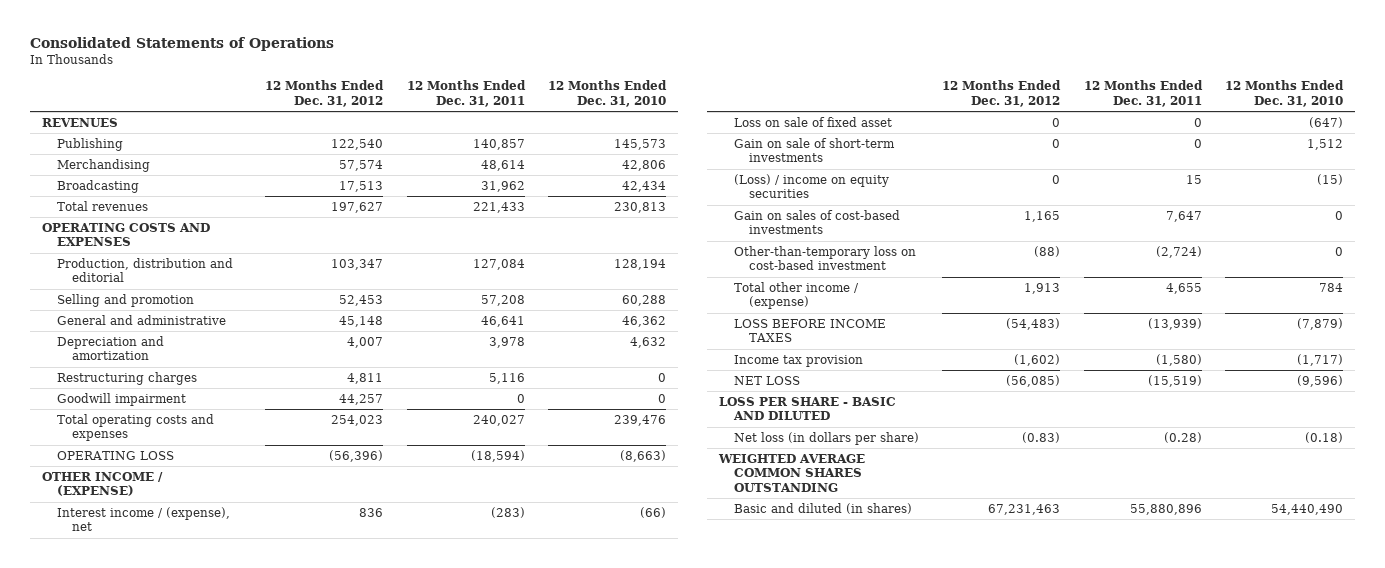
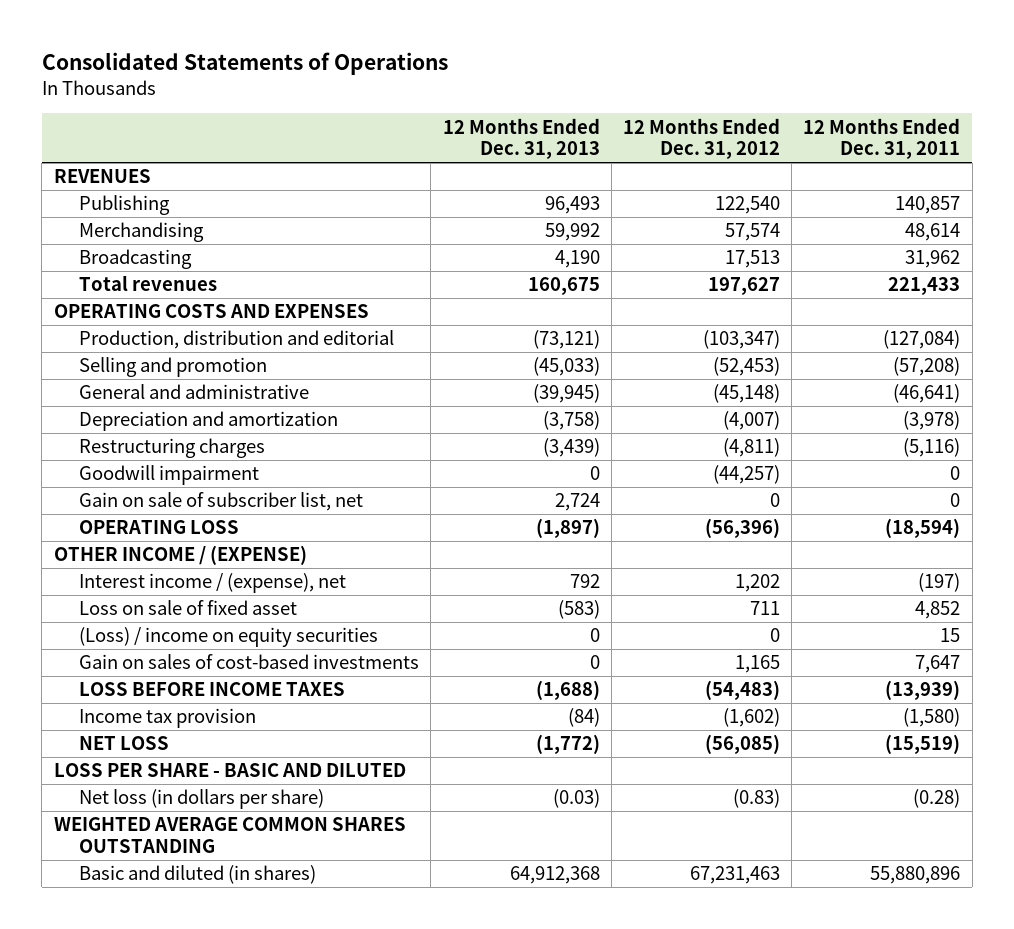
[548,80,668,107] 12 Months Ended Dec. 31, 2010 -> none
none -> [442,117,600,160] 12 Months Ended Dec. 31, 2013
[56,413,214,442] Total operating costs and expenses -> none
[331,258,384,270] 103,347 -> [702,330,780,350] (103,347)
[472,258,525,270] 127,084 -> [883,330,961,350] (127,084)
[339,294,384,306] 52,453 -> [712,357,780,377] (52,453)
[480,294,525,306] 57,208 -> [893,357,961,377] (57,208)
[339,315,384,327] 45,148 -> [712,384,780,404] (45,148)
[480,315,525,327] 46,641 -> [893,384,961,404] (46,641)
[347,336,384,348] 4,007 -> [722,411,780,431] (4,007)
[488,336,525,348] 3,978 -> [903,411,961,431] (3,978)
[347,372,384,384] 4,811 -> [722,438,780,458] (4,811)
[488,372,525,384] 5,116 -> [903,438,961,458] (5,116)
[339,393,384,405] 44,257 -> [712,465,780,485] (44,257)
none -> [79,492,364,512] Gain on sale of subscriber list, net
[733,137,895,163] Gain on sale of short-term investments -> none
[359,507,384,517] 836 -> [734,574,780,593] 1,202
[490,506,525,518] (283) -> [918,573,961,593] (197)
[1052,117,1061,127] 0 -> [749,601,780,616] 711
[1193,117,1202,127] 0 -> [915,601,961,620] 4,852
[733,245,916,271] Other-than-temporary loss on cost-based investment -> none
[733,281,859,310] Total other income / (expense) -> none

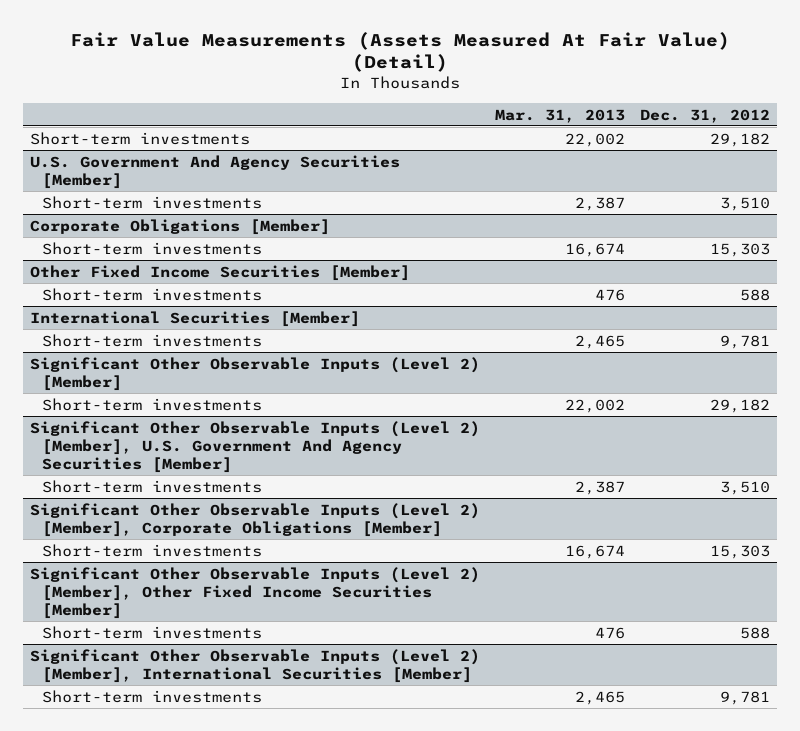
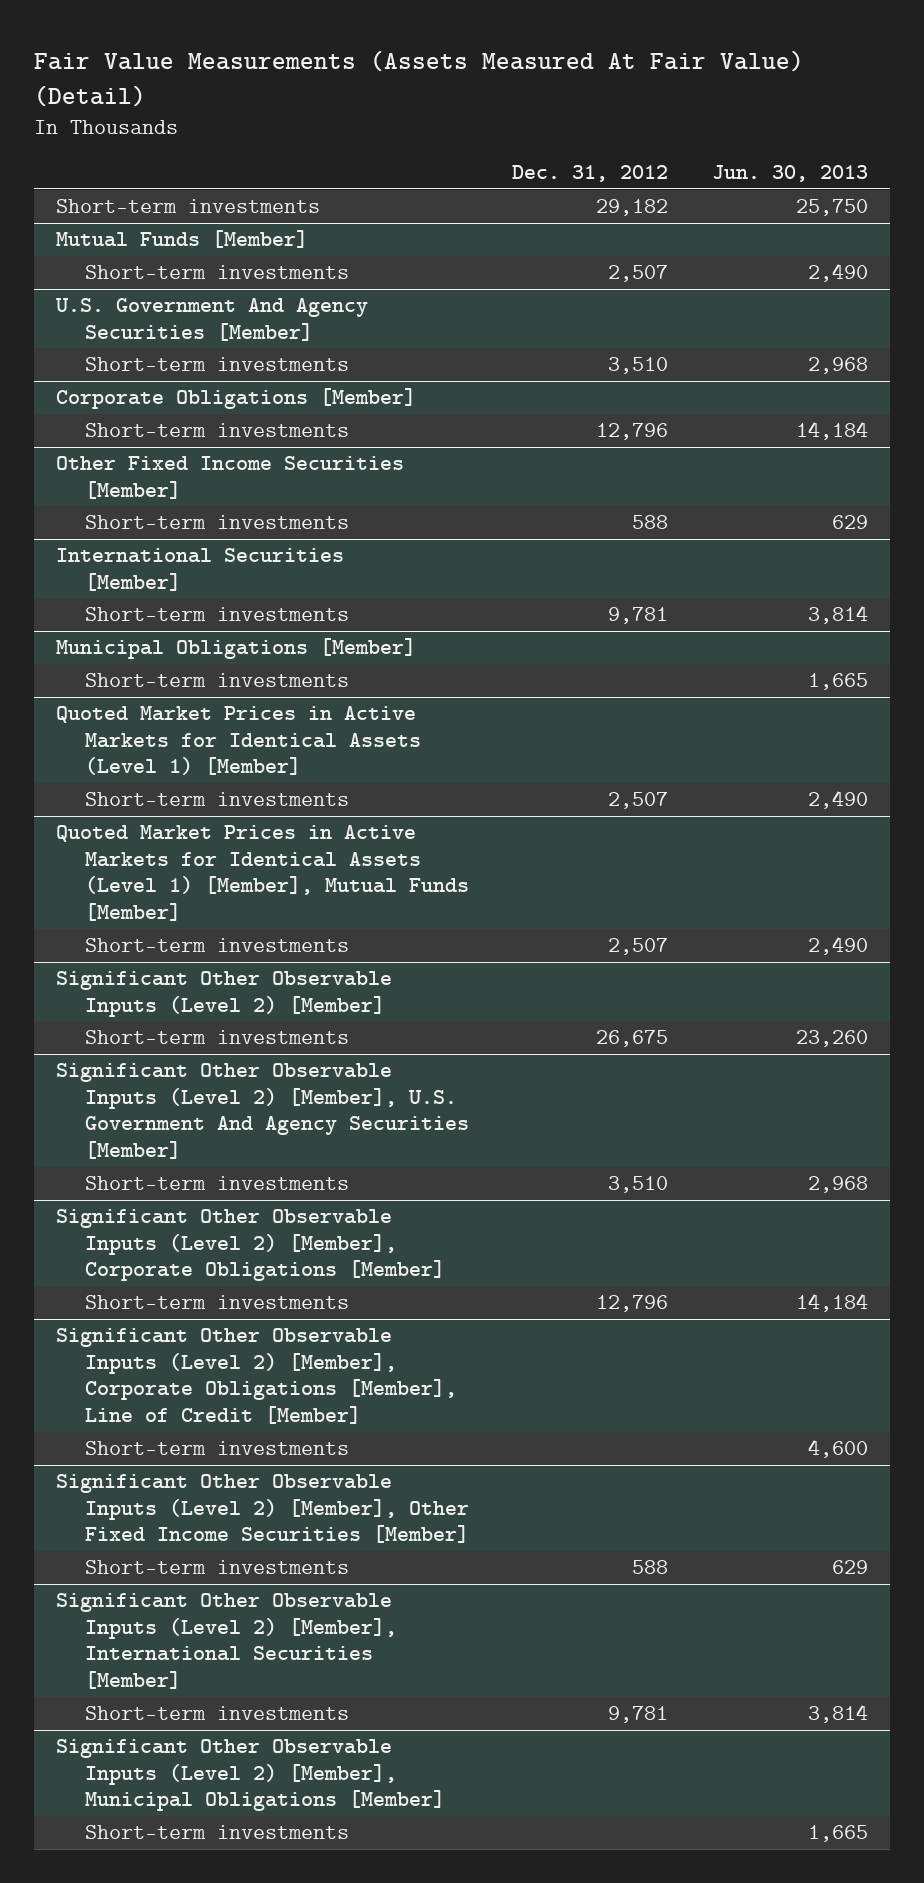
[495,108,626,123] Mar. 31, 2013 -> none
none -> [711,165,868,183] Jun. 30, 2013
none -> [56,230,309,249] Mutual Funds [Member]
none -> [84,265,349,280] Short-term investments
[709,242,770,257] 15,303 -> [596,423,669,441] 12,796
none -> [56,638,417,660] Municipal Obligations [Member]
none -> [84,673,349,688] Short-term investments
none -> [56,706,421,776] Quoted Market Prices in Active Markets for Identical Assets (Level 1) [Member]
none -> [84,792,349,807] Short-term investments
none -> [56,825,469,922] Quoted Market Prices in Active Markets for Identical Assets (Level 1) [Member], Mutual Funds [Member]
none -> [84,938,349,953] Short-term investments
[709,398,770,413] 29,182 -> [596,1030,669,1048] 26,675
[709,544,770,559] 15,303 -> [596,1295,669,1313] 12,796
none -> [56,1328,457,1425] Significant Other Observable Inputs (Level 2) [Member], Corporate Obligations [Member], Line of Credit [Member]
none -> [84,1441,349,1456] Short-term investments
none -> [56,1739,445,1812] Significant Other Observable Inputs (Level 2) [Member], Municipal Obligations [Member]
none -> [84,1825,349,1840] Short-term investments

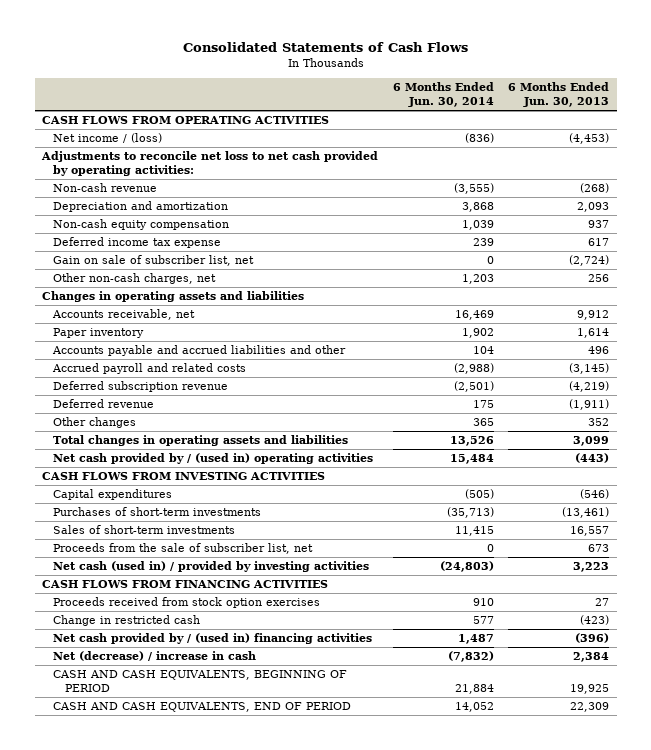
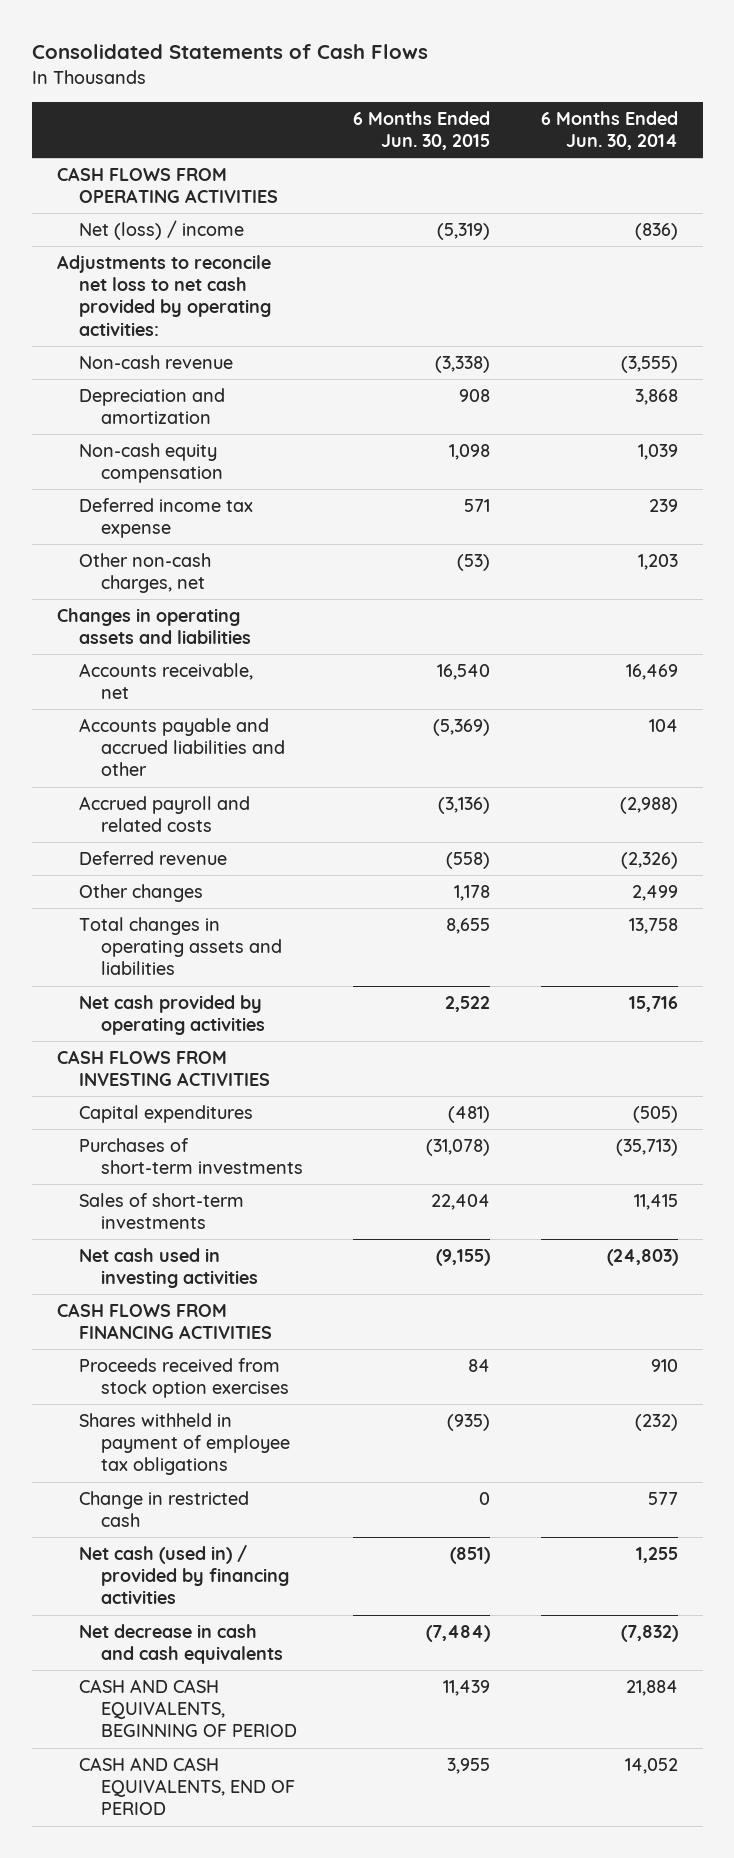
[508,82,610,108] 6 Months Ended Jun. 30, 2013 -> none
none -> [353,110,491,150] 6 Months Ended Jun. 30, 2015
[53,132,163,143] Net income / (loss) -> [78,219,244,240] Net (loss) / income
[53,254,255,266] Gain on sale of subscriber list, net -> none
[53,327,145,338] Paper inventory -> none
[53,380,229,392] Deferred subscription revenue -> none
[472,399,494,408] 175 -> [620,851,678,869] (2,326)
[472,417,494,426] 365 -> [631,884,678,901] 2,499
[449,435,494,446] 13,526 -> [628,917,678,934] 13,758
[53,452,374,464] Net cash provided by / (used in) operating activities -> [78,994,265,1036] Net cash provided by operating activities
[449,453,494,464] 15,484 -> [628,995,678,1012] 15,716
[53,542,314,554] Proceeds from the sale of subscriber list, net -> none
[53,560,370,572] Net cash (used in) / provided by investing activities -> [78,1247,258,1289] Net cash used in investing activities
none -> [78,1412,290,1476] Shares withheld in payment of employee tax obligations
[53,632,373,644] Net cash provided by / (used in) financing activities -> [78,1544,289,1605] Net cash (used in) / provided by financing activities
[457,633,494,644] 1,487 -> [635,1546,678,1563] 1,255
[53,650,257,661] Net (decrease) / increase in cash -> [78,1623,283,1665] Net decrease in cash and cash equivalents

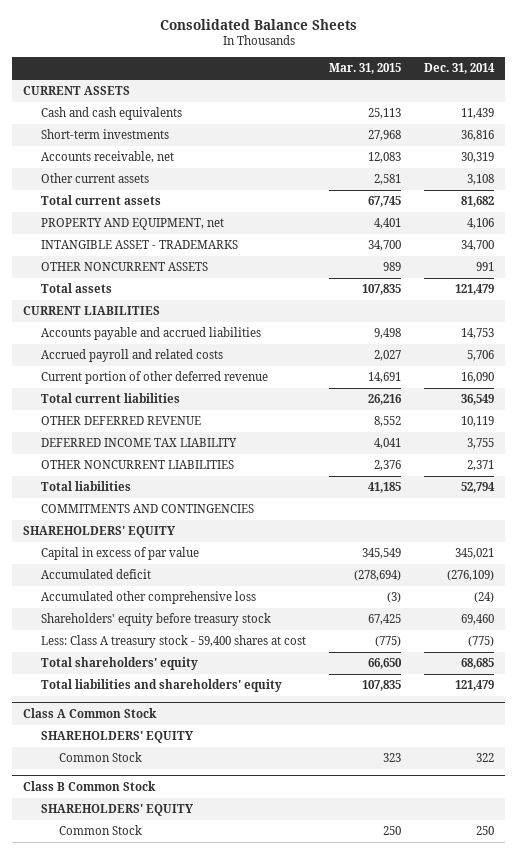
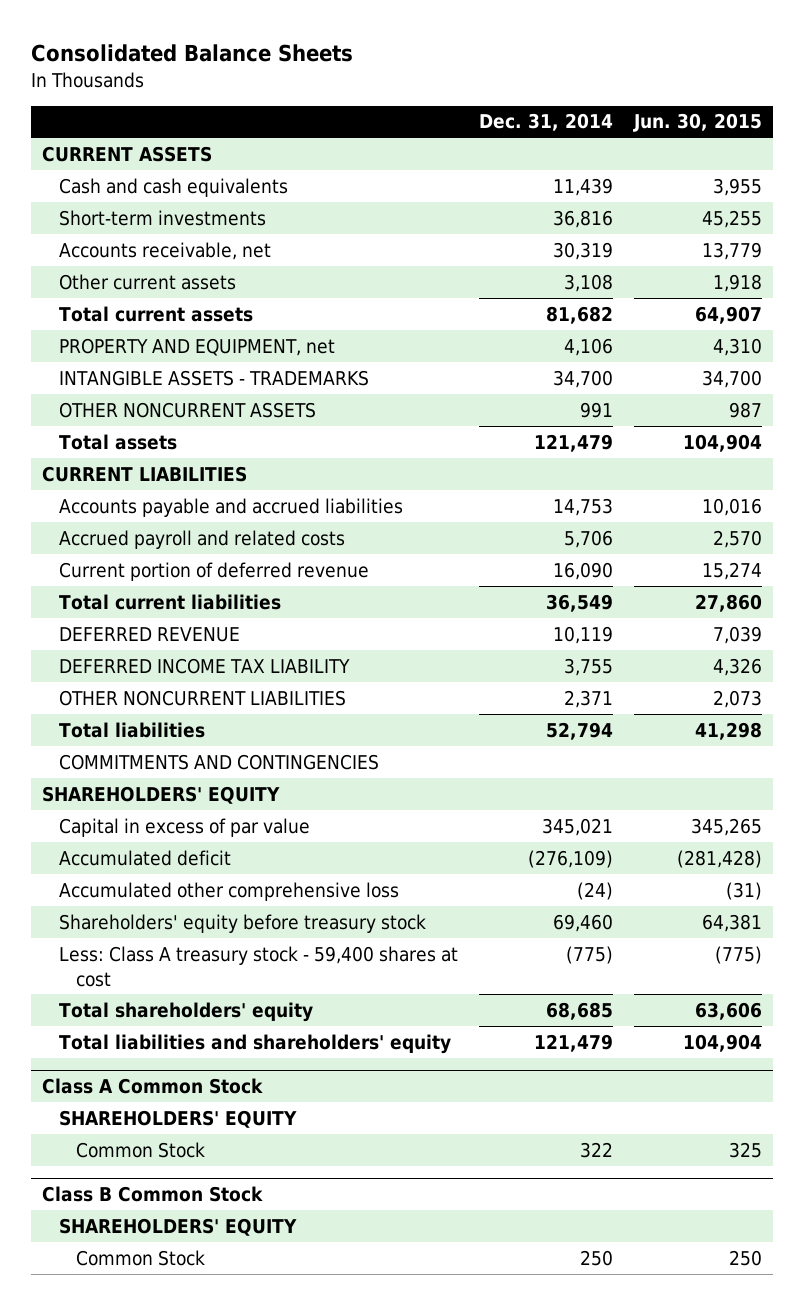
[328,63,401,75] Mar. 31, 2015 -> none
none -> [633,113,763,133] Jun. 30, 2015
[40,240,238,250] INTANGIBLE ASSET - TRADEMARKS -> [58,369,369,386] INTANGIBLE ASSETS - TRADEMARKS
[40,371,268,385] Current portion of other deferred revenue -> [58,561,369,581] Current portion of deferred revenue
[40,416,201,426] OTHER DEFERRED REVENUE -> [58,626,240,642] DEFERRED REVENUE

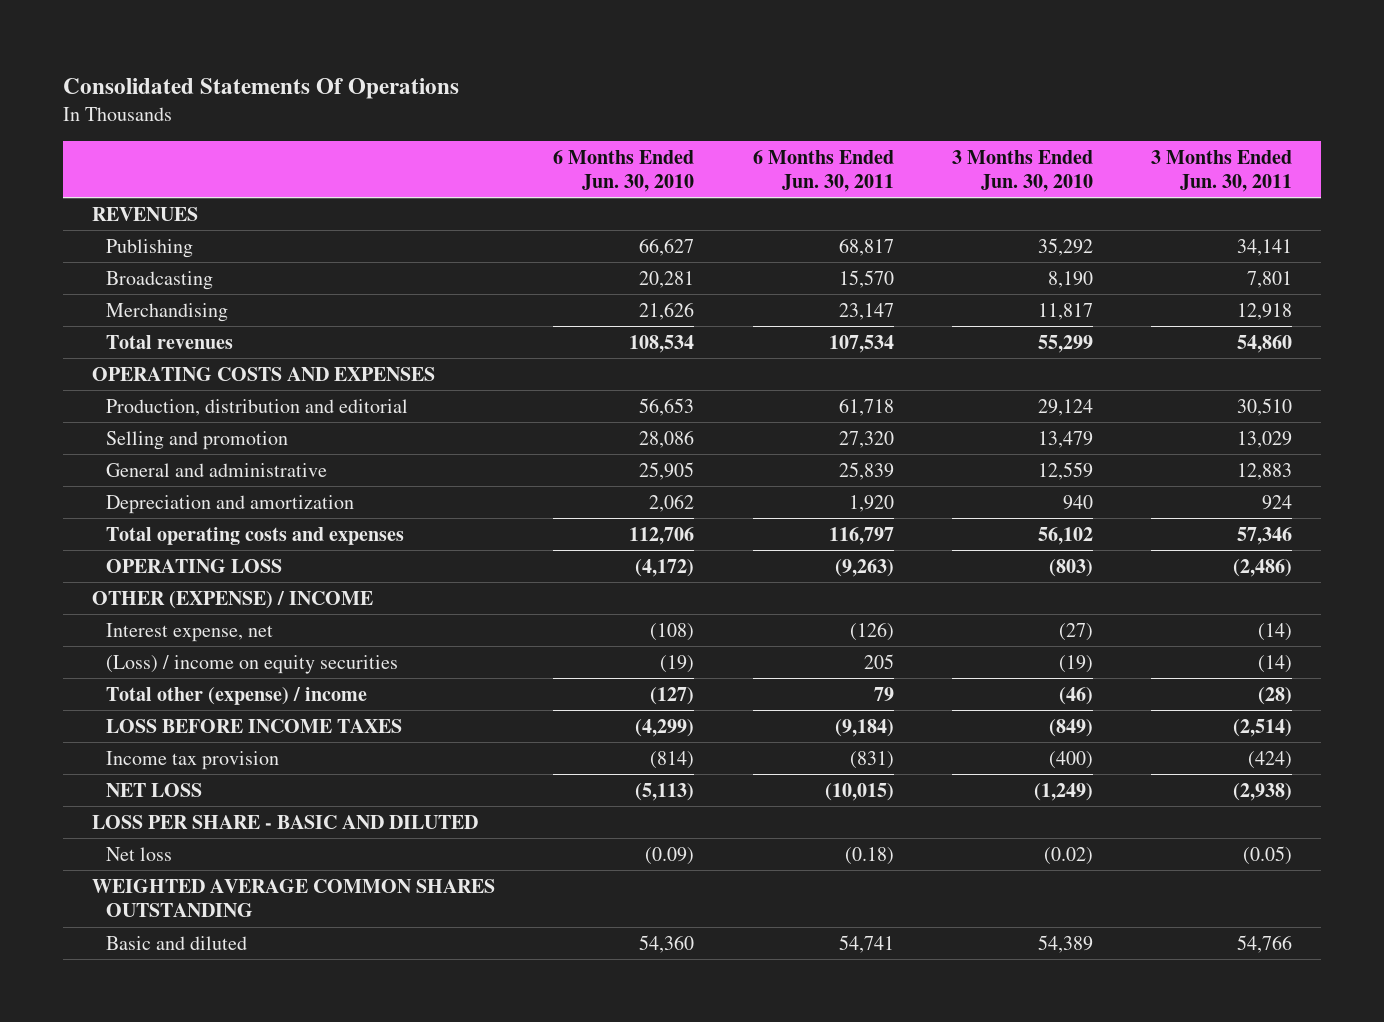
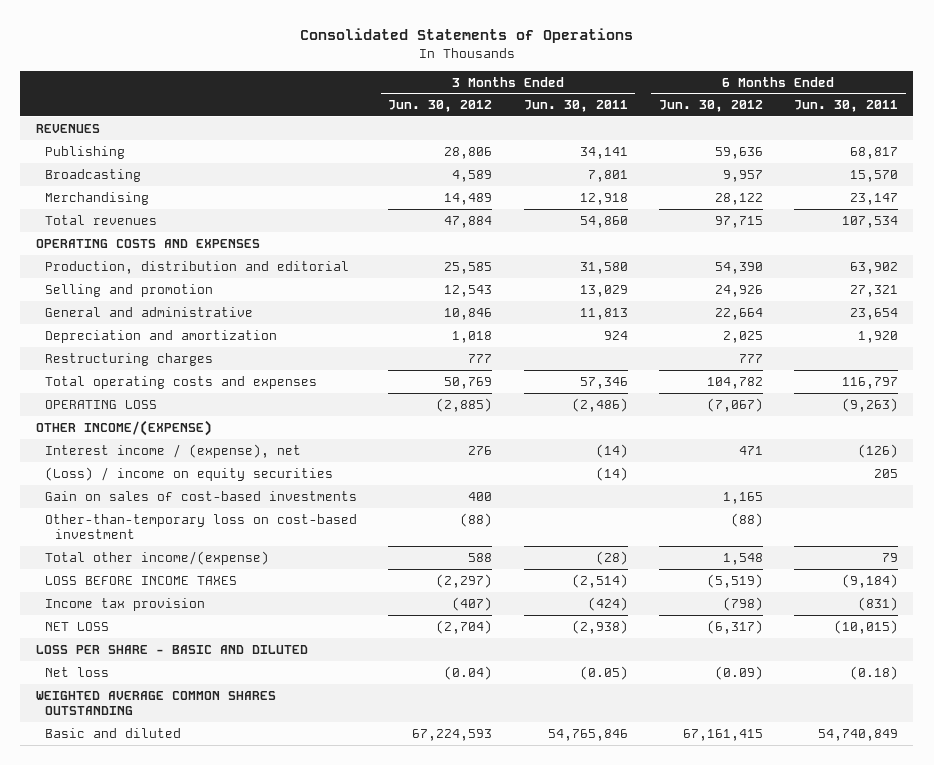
[62,77,459,99] Consolidated Statements Of Operations -> [299,28,633,44] Consolidated Statements of Operations
[553,149,695,192] 6 Months Ended Jun. 30, 2010 -> none
[951,149,1093,192] 3 Months Ended Jun. 30, 2010 -> none
none -> [388,100,493,113] Jun. 30, 2012
none -> [658,100,763,113] Jun. 30, 2012
[838,397,894,416] 61,718 -> [849,261,898,274] 63,902
[1237,397,1293,416] 30,510 -> [579,261,628,274] 31,580
[838,430,894,448] 27,320 -> [849,284,898,297] 27,321
[838,461,894,480] 25,839 -> [849,307,898,320] 23,654
[1237,462,1293,480] 12,883 -> [579,307,628,320] 11,813
none -> [45,352,214,366] Restructuring charges
[91,590,373,609] OTHER (EXPENSE) / INCOME -> [35,419,212,436] OTHER INCOME/(EXPENSE)
[106,622,274,642] Interest expense, net -> [45,443,302,458] Interest income / (expense), net
none -> [45,490,358,501] Gain on sales of cost-based investments
none -> [45,513,358,539] Other-than-temporary loss on cost-based investment
[106,686,368,705] Total other (expense) / income -> [45,550,270,565] Total other income/(expense)
[838,934,894,953] 54,741 -> [817,728,898,741] 54,740,849
[1237,934,1293,953] 54,766 -> [547,728,628,741] 54,765,846

